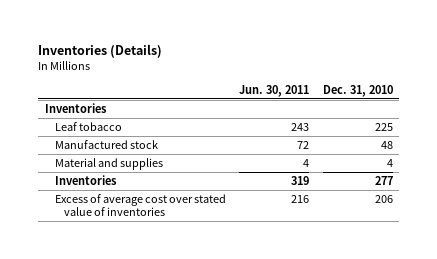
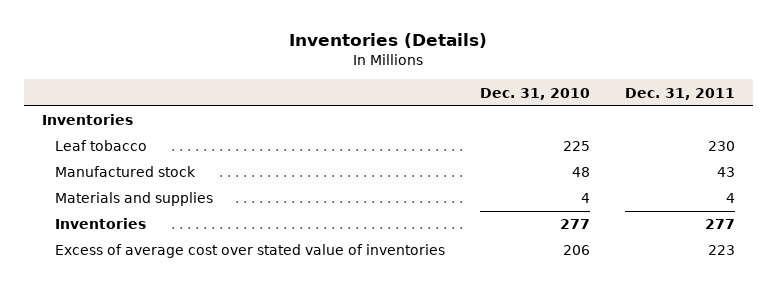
[239,84,310,97] Jun. 30, 2011 -> none
none -> [625,87,736,100] Dec. 31, 2011
[54,158,163,171] Material and supplies -> [55,192,214,207] Materials and supplies

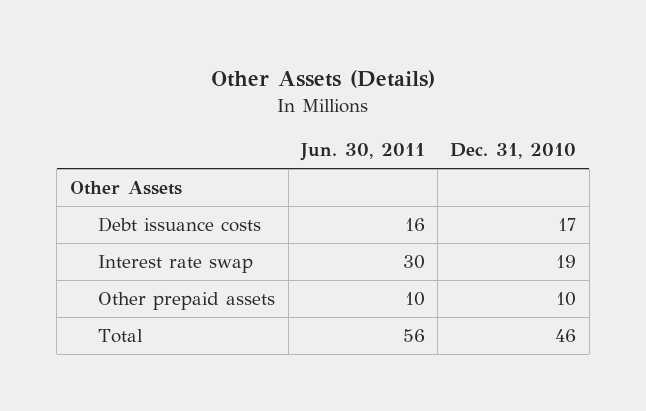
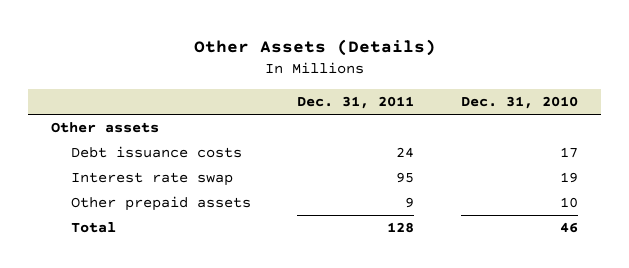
[299,143,425,162] Jun. 30, 2011 -> none
none -> [297,96,415,110] Dec. 31, 2011
[69,181,182,196] Other Assets -> [51,122,160,134] Other assets

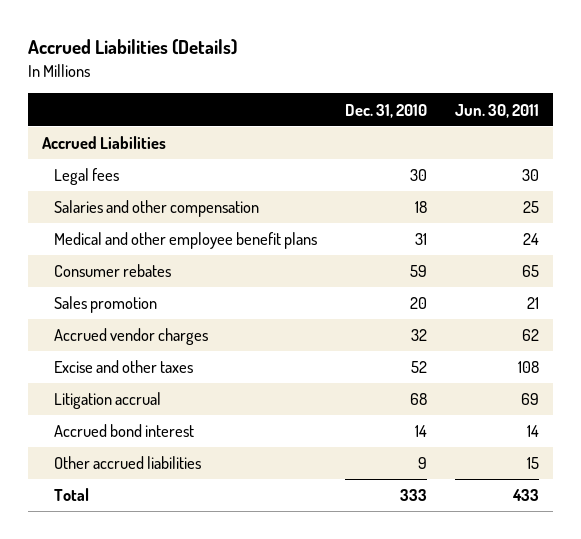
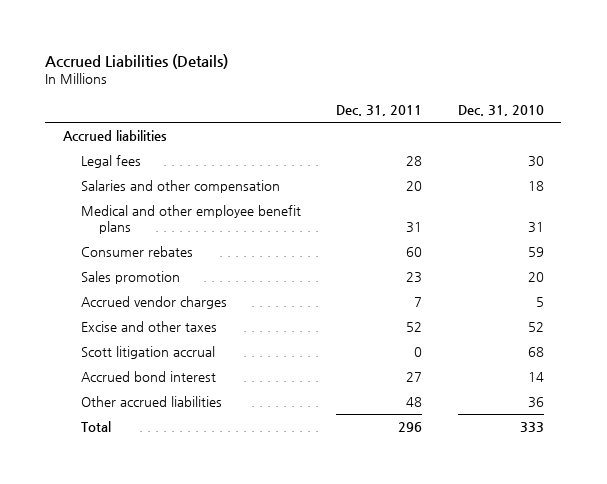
[455,103,540,118] Jun. 30, 2011 -> none
none -> [336,104,423,116] Dec. 31, 2011
[42,136,167,150] Accrued Liabilities -> [63,130,168,142] Accrued liabilities
[411,329,428,342] 32 -> [535,297,544,308] 5
[53,392,161,410] Litigation accrual -> [80,346,215,360] Scott litigation accrual
[418,457,428,470] 9 -> [527,397,544,409] 36

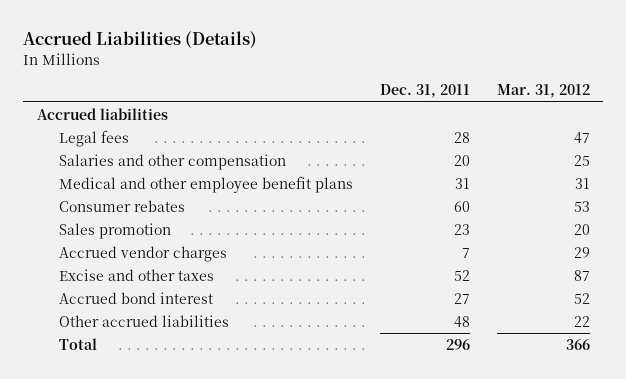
[457,104,544,116] Dec. 31, 2010 -> none
none -> [496,84,590,99] Mar. 31, 2012
[80,346,215,360] Scott litigation accrual -> none

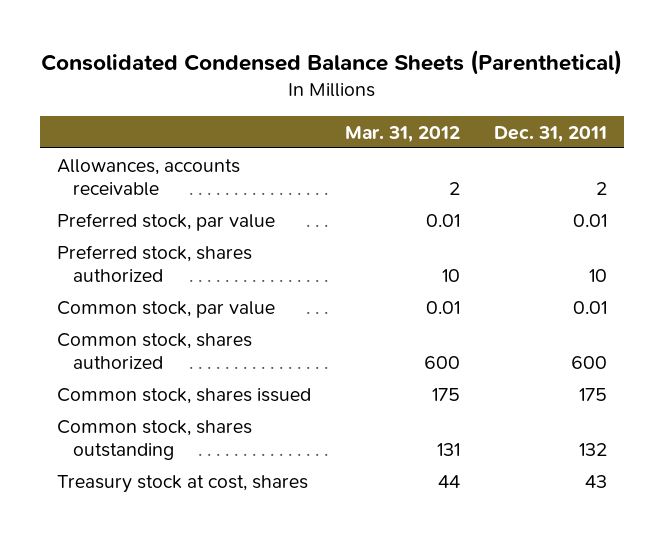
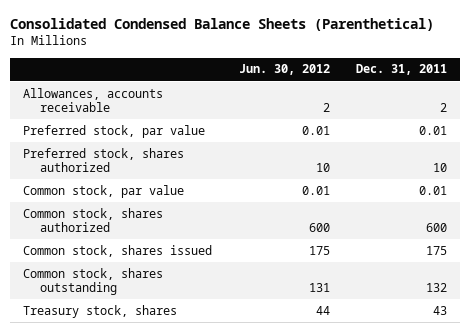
[345,125,461,142] Mar. 31, 2012 -> none
none -> [238,64,330,76] Jun. 30, 2012
[56,474,308,493] Treasury stock at cost, shares -> [23,304,178,318] Treasury stock, shares

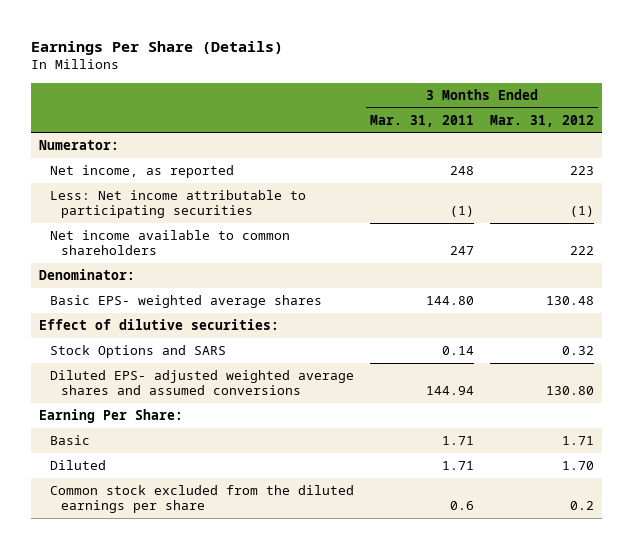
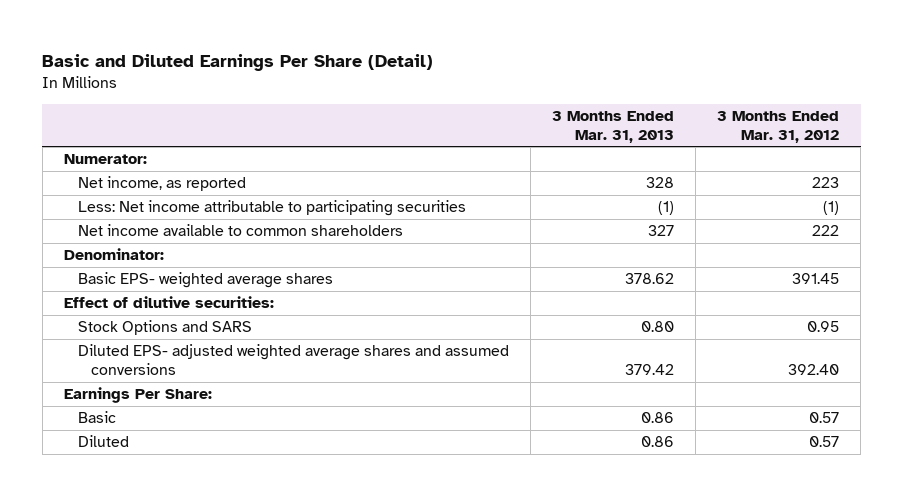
[31,40,284,55] Earnings Per Share (Details) -> [42,53,434,71] Basic and Diluted Earnings Per Share (Detail)
[370,114,475,127] Mar. 31, 2011 -> none
none -> [551,110,674,144] 3 Months Ended Mar. 31, 2013
[546,296,595,306] 130.48 -> [792,273,840,285] 391.45
[49,485,354,514] Common stock excluded from the diluted earnings per share -> none
[562,346,595,356] 0.32 -> [807,321,840,333] 0.95
[546,386,595,396] 130.80 -> [788,364,840,376] 392.40
[39,409,184,424] Earning Per Share: -> [63,387,212,404] Earnings Per Share:
[562,436,595,446] 1.71 -> [809,412,840,424] 0.57
[562,461,595,471] 1.70 -> [809,436,840,448] 0.57

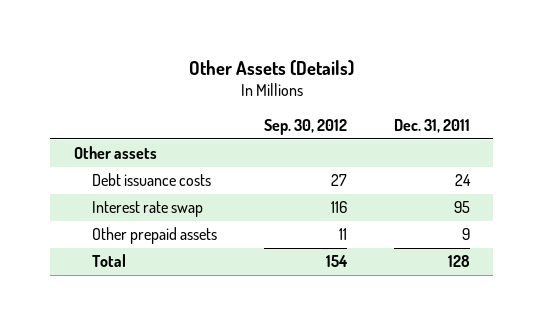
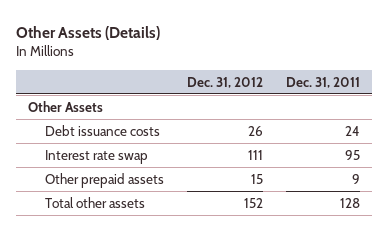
[263,119,347,136] Sep. 30, 2012 -> none
none -> [187,76,264,88] Dec. 31, 2012
[73,146,157,160] Other assets -> [28,100,104,112] Other Assets
[91,254,126,268] Total -> [44,196,145,208] Total other assets

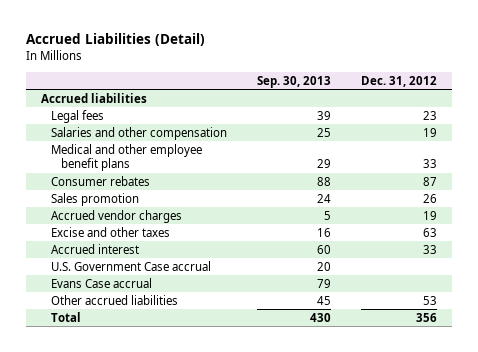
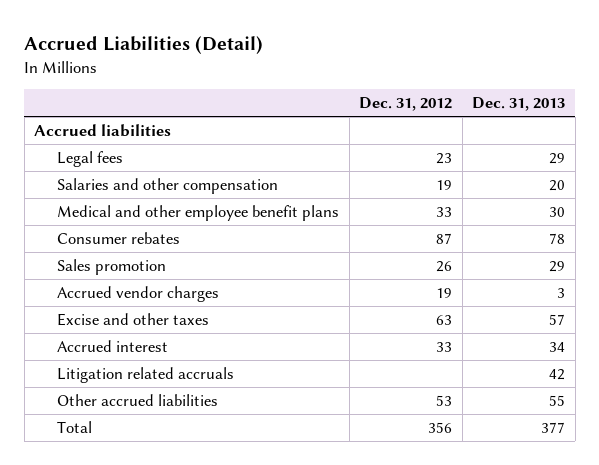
[257,75,332,88] Sep. 30, 2013 -> none
none -> [472,97,566,112] Dec. 31, 2013
[50,277,152,288] Evans Case accrual -> none
[50,260,211,271] U.S. Government Case accrual -> [56,366,234,383] Litigation related accruals

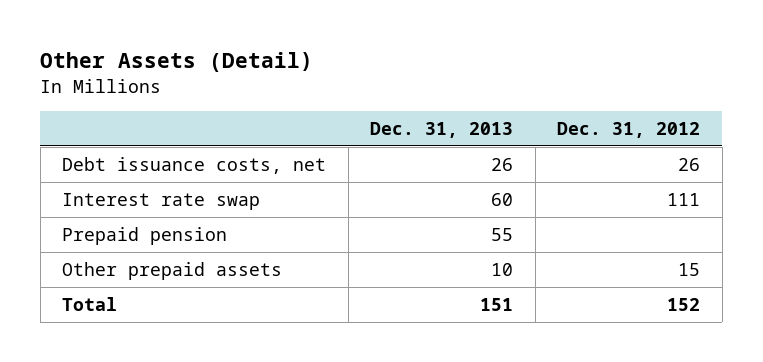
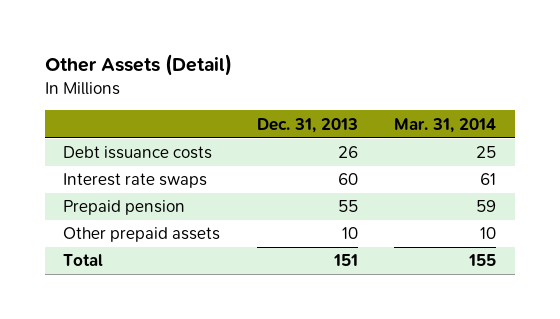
[557,122,701,139] Dec. 31, 2012 -> none
none -> [394,117,497,133] Mar. 31, 2014
[62,156,327,174] Debt issuance costs, net -> [63,146,213,160] Debt issuance costs
[62,192,261,210] Interest rate swap -> [63,173,208,189] Interest rate swaps

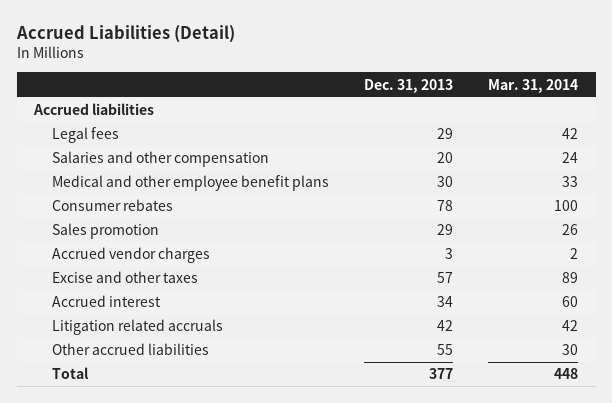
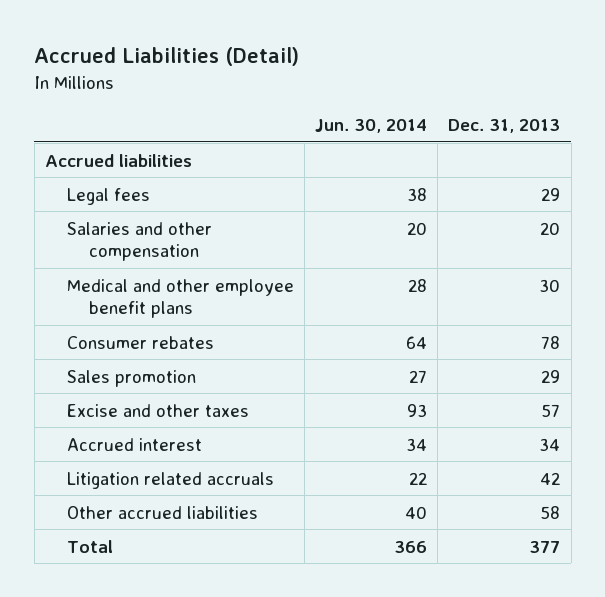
[487,78,578,93] Mar. 31, 2014 -> none
none -> [315,118,428,133] Jun. 30, 2014
[51,247,210,264] Accrued vendor charges -> none
[436,344,453,356] 55 -> [540,505,561,519] 58

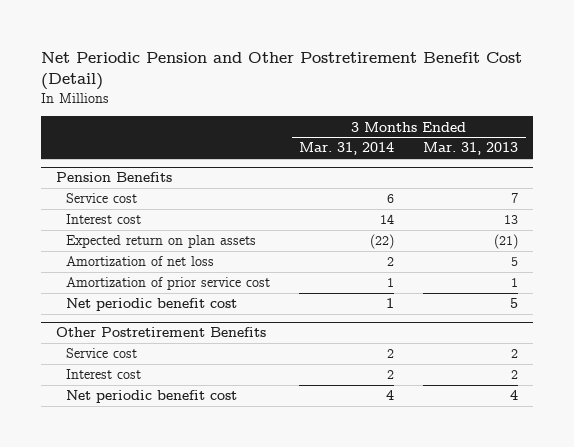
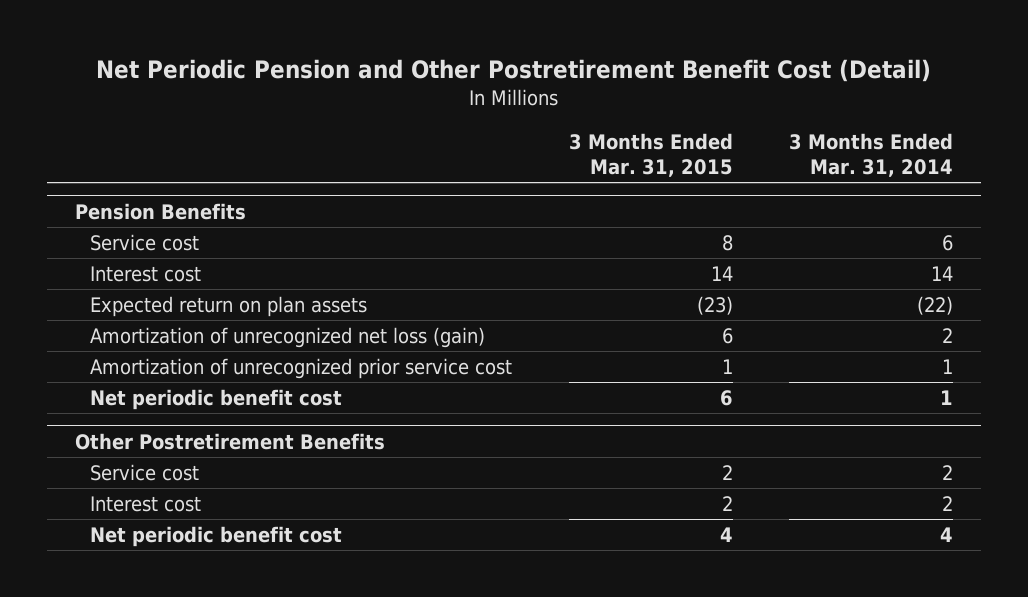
[423,142,519,156] Mar. 31, 2013 -> none
none -> [568,132,733,178] 3 Months Ended Mar. 31, 2015
[65,256,214,267] Amortization of net loss -> [90,327,486,349] Amortization of unrecognized net loss (gain)
[65,277,270,291] Amortization of prior service cost -> [90,358,513,380] Amortization of unrecognized prior service cost

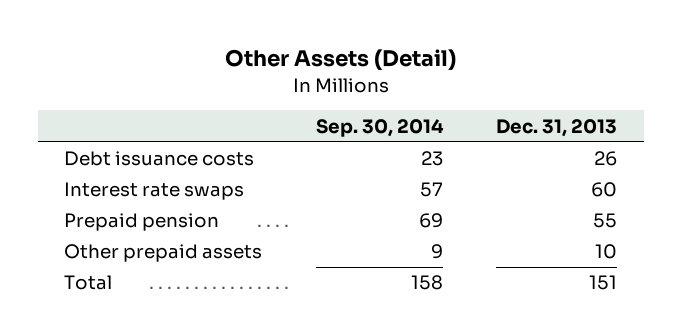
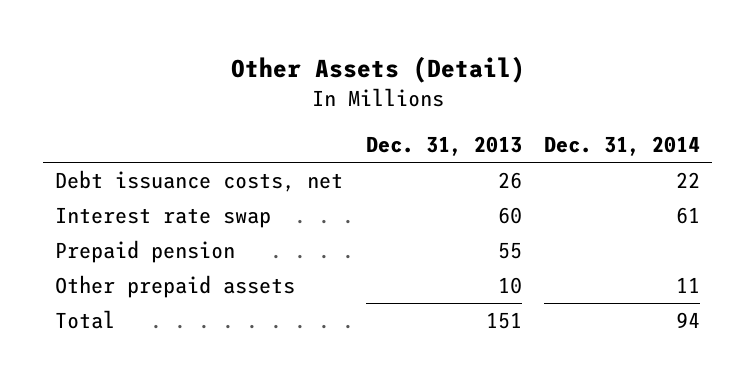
[315,118,444,137] Sep. 30, 2014 -> none
none -> [544,135,701,156] Dec. 31, 2014
[64,151,255,167] Debt issuance costs -> [54,170,343,193] Debt issuance costs, net
[64,182,245,201] Interest rate swaps -> [54,207,271,229] Interest rate swap

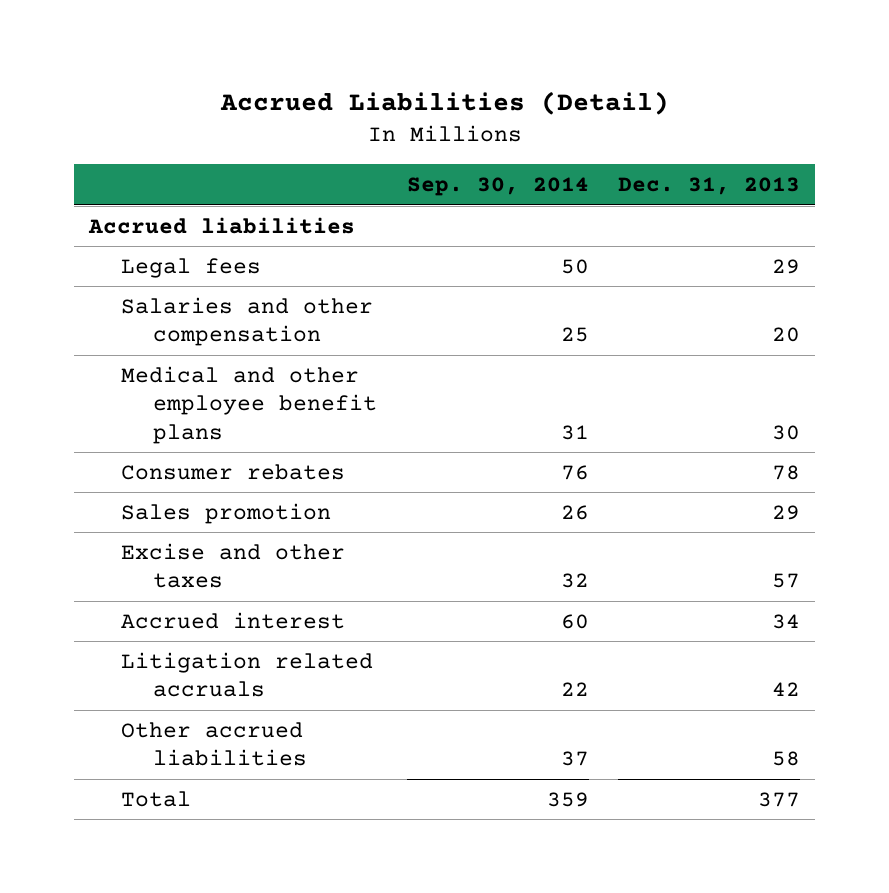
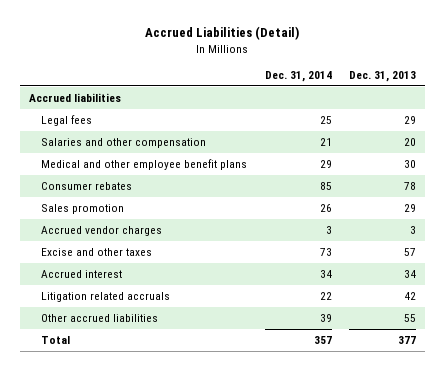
[406,176,589,196] Sep. 30, 2014 -> none
none -> [264,71,332,83] Dec. 31, 2014
none -> [41,225,163,236] Accrued vendor charges
[772,751,801,767] 58 -> [404,313,417,322] 55

